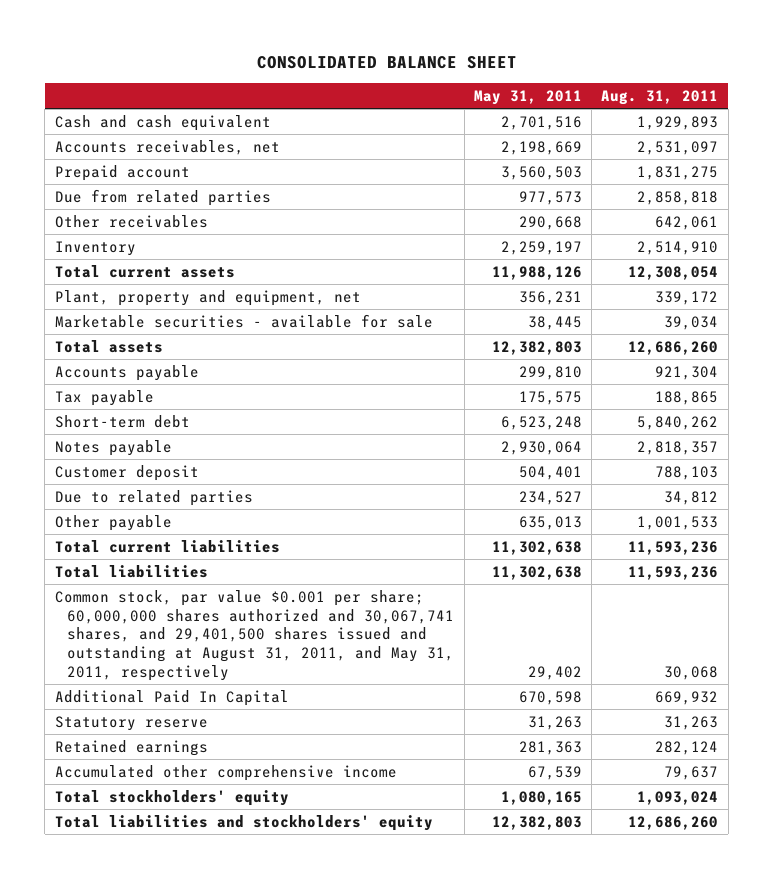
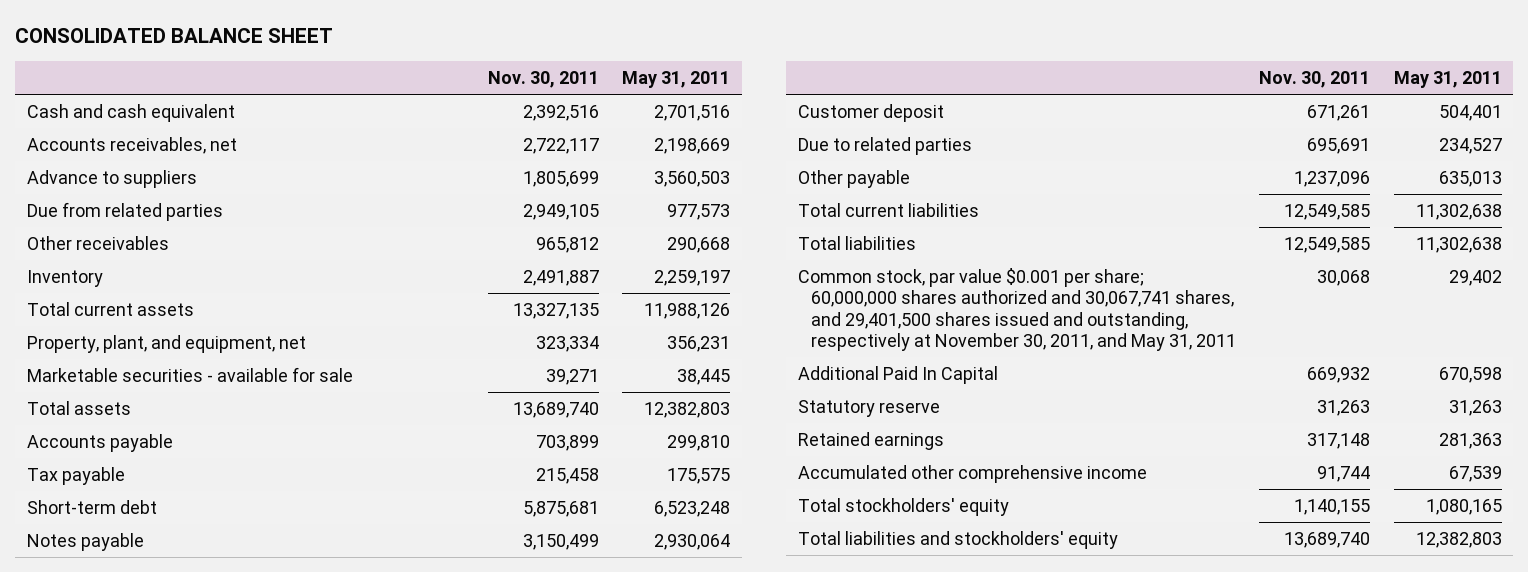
[601,89,719,105] Aug. 31, 2011 -> none
none -> [487,70,599,88] Nov. 30, 2011
[54,164,190,181] Prepaid account -> [26,170,197,189] Advance to suppliers
[54,289,361,306] Plant, property and equipment, net -> [26,335,306,354] Property, plant, and equipment, net
[54,589,455,681] Common stock, par value $0.001 per share; 60,000,000 shares authorized and 30,067,741 shares, and 29,401,500 shares issued and outstanding at August 31, 2011, and May 31, 2011, respectively -> [798,268,1236,351] Common stock, par value $0.001 per share; 60,000,000 shares authorized and 30,067,741 shares, and 29,401,500 shares issued and outstanding, respectively at November 30, 2011, and May 31, 2011

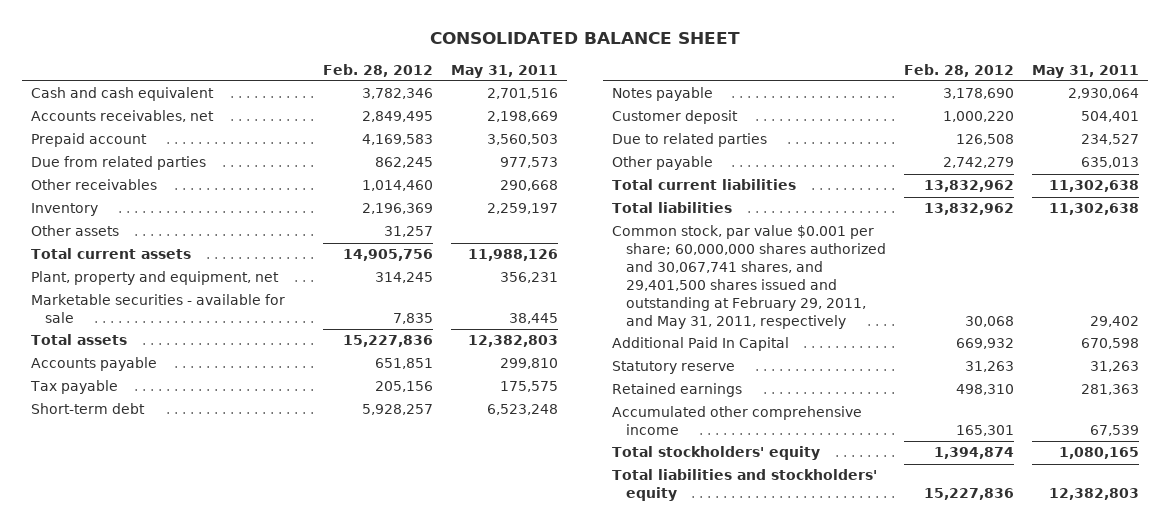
[487,70,599,88] Nov. 30, 2011 -> none
none -> [323,63,434,77] Feb. 28, 2012
[26,170,197,189] Advance to suppliers -> [31,133,148,148] Prepaid account
none -> [31,225,120,237] Other assets
[26,335,306,354] Property, plant, and equipment, net -> [31,271,280,286] Plant, property and equipment, net
[798,268,1236,351] Common stock, par value $0.001 per share; 60,000,000 shares authorized and 30,067,741 shares, and 29,401,500 shares issued and outstanding, respectively at November 30, 2011, and May 31, 2011 -> [612,225,886,329] Common stock, par value $0.001 per share; 60,000,000 shares authorized and 30,067,741 shares, and 29,401,500 shares issued and outstanding at February 29, 2011, and May 31, 2011, respectively

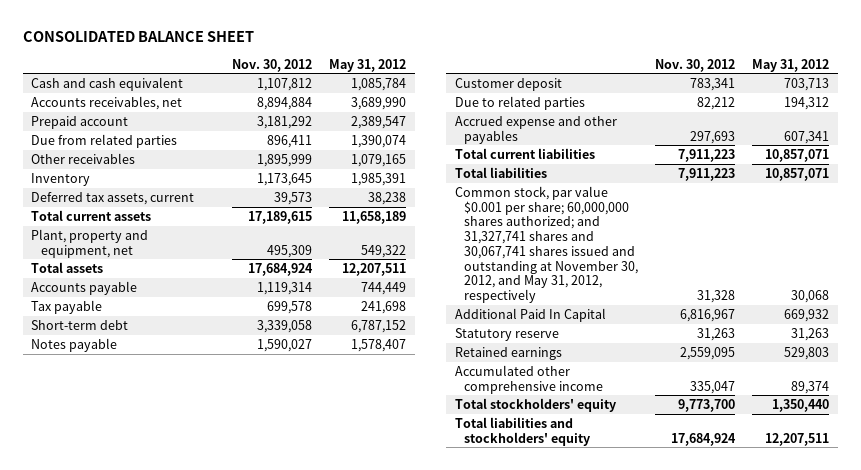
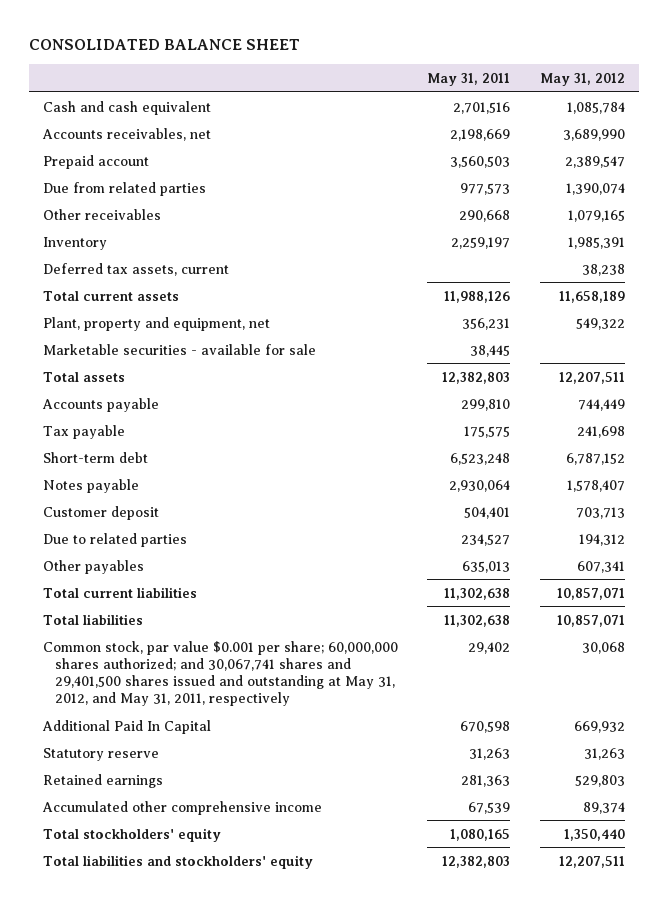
[231,58,312,72] Nov. 30, 2012 -> none
none -> [427,72,511,86] May 31, 2011
none -> [43,343,317,355] Marketable securities - available for sale
[454,115,617,144] Accrued expense and other payables -> [43,559,145,574] Other payables
[454,185,638,304] Common stock, par value $0.001 per share; 60,000,000 shares authorized; and 31,327,741 shares and 30,067,741 shares issued and outstanding at November 30, 2012, and May 31, 2012, respectively -> [43,640,399,706] Common stock, par value $0.001 per share; 60,000,000 shares authorized; and 30,067,741 shares and 29,401,500 shares issued and outstanding at May 31, 2012, and May 31, 2011, respectively

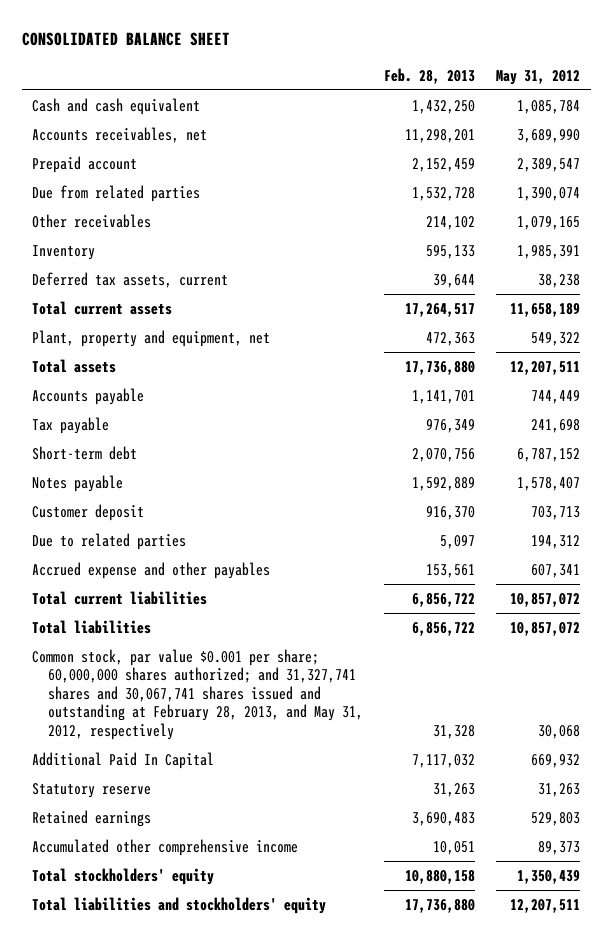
[427,72,511,86] May 31, 2011 -> none
none -> [384,67,476,84] Feb. 28, 2013
[43,343,317,355] Marketable securities - available for sale -> none
[43,559,145,574] Other payables -> [32,561,271,579] Accrued expense and other payables
[556,587,625,600] 10,857,071 -> [510,592,581,607] 10,857,072
[556,614,625,627] 10,857,071 -> [510,621,581,636] 10,857,072
[43,640,399,706] Common stock, par value $0.001 per share; 60,000,000 shares authorized; and 30,067,741 shares and 29,401,500 shares issued and outstanding at May 31, 2012, and May 31, 2011, respectively -> [32,648,363,740] Common stock, par value $0.001 per share; 60,000,000 shares authorized; and 31,327,741 shares and 30,067,741 shares issued and outstanding at February 28, 2013, and May 31, 2012, respectively
[582,801,625,814] 89,374 -> [538,840,581,855] 89,373
[563,828,625,841] 1,350,440 -> [517,869,581,884] 1,350,439

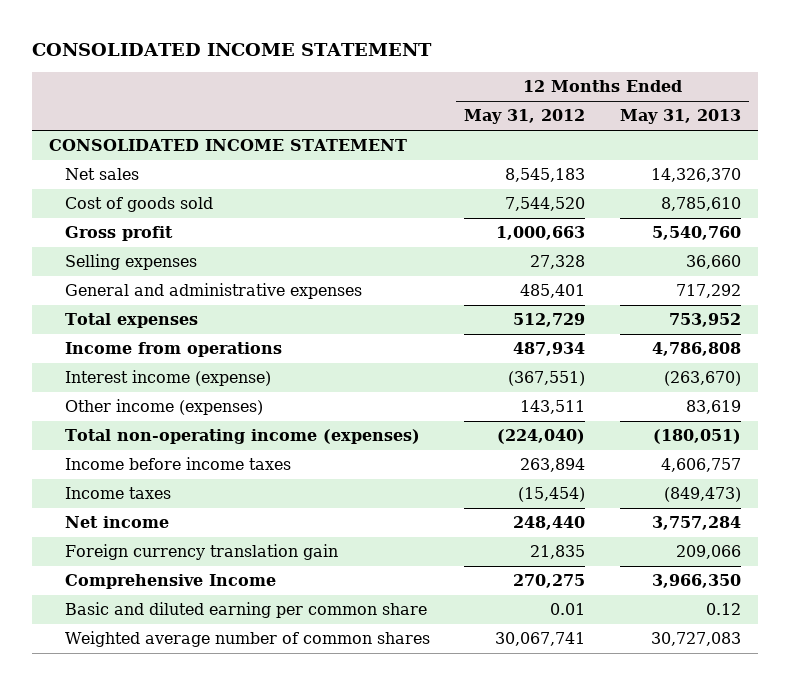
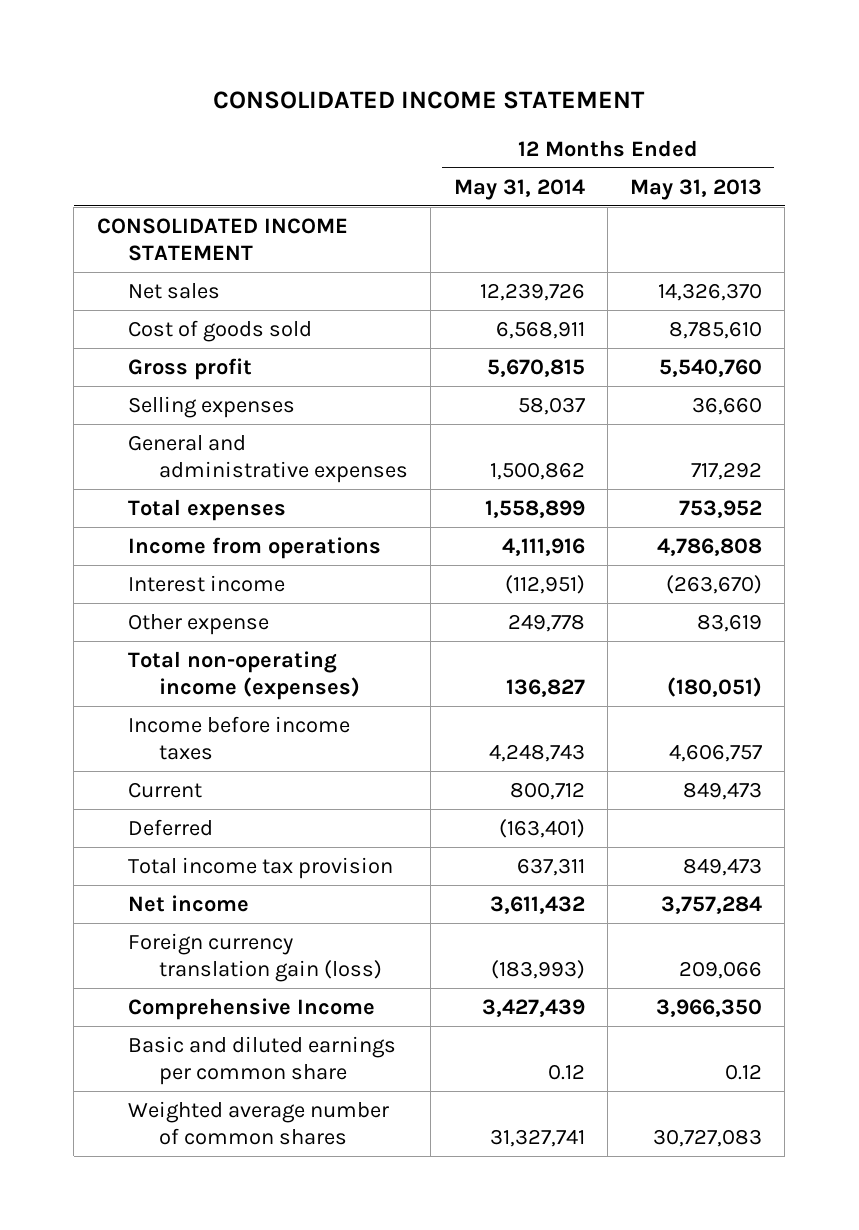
[464,109,586,125] May 31, 2012 -> none
none -> [453,178,585,200] May 31, 2014
[65,370,272,387] Interest income (expense) -> [127,574,285,592] Interest income
[65,399,264,416] Other income (expenses) -> [127,613,269,635] Other expense
none -> [127,781,202,798] Current
none -> [127,818,213,836] Deferred
[65,487,172,500] Income taxes -> [127,856,393,879] Total income tax provision
[663,487,741,503] (849,473) -> [683,857,763,876] 849,473
[65,544,339,561] Foreign currency translation gain -> [127,932,382,982] Foreign currency translation gain (loss)
[65,602,428,619] Basic and diluted earning per common share -> [127,1035,396,1085] Basic and diluted earnings per common share

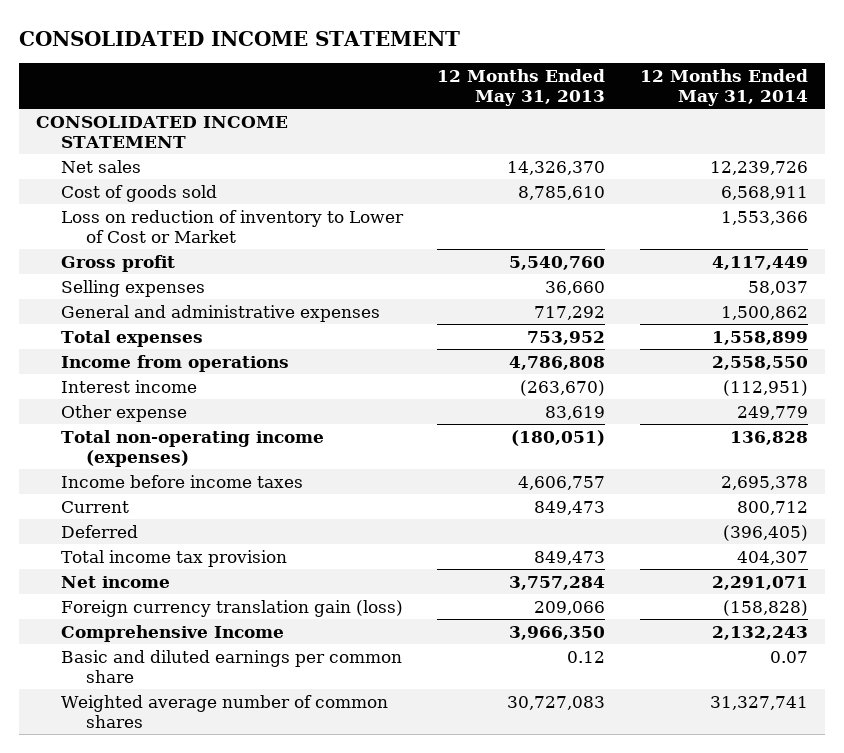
none -> [61,209,405,243] Loss on reduction of inventory to Lower of Cost or Market
[486,358,585,377] 5,670,815 -> [711,255,808,270] 4,117,449
[501,537,585,556] 4,111,916 -> [711,355,808,370] 2,558,550
[507,613,585,632] 249,778 -> [736,405,808,420] 249,779
[505,678,585,697] 136,827 -> [729,430,808,445] 136,828
[488,743,585,762] 4,248,743 -> [720,475,808,490] 2,695,378
[498,818,585,838] (163,401) -> [722,524,808,541] (396,405)
[516,857,585,876] 637,311 -> [736,550,808,565] 404,307
[489,895,585,914] 3,611,432 -> [711,575,808,590] 2,291,071
[490,959,585,979] (183,993) -> [722,599,808,616] (158,828)
[481,998,585,1017] 3,427,439 -> [711,625,808,640] 2,132,243
[547,1063,585,1080] 0.12 -> [769,650,808,663] 0.07

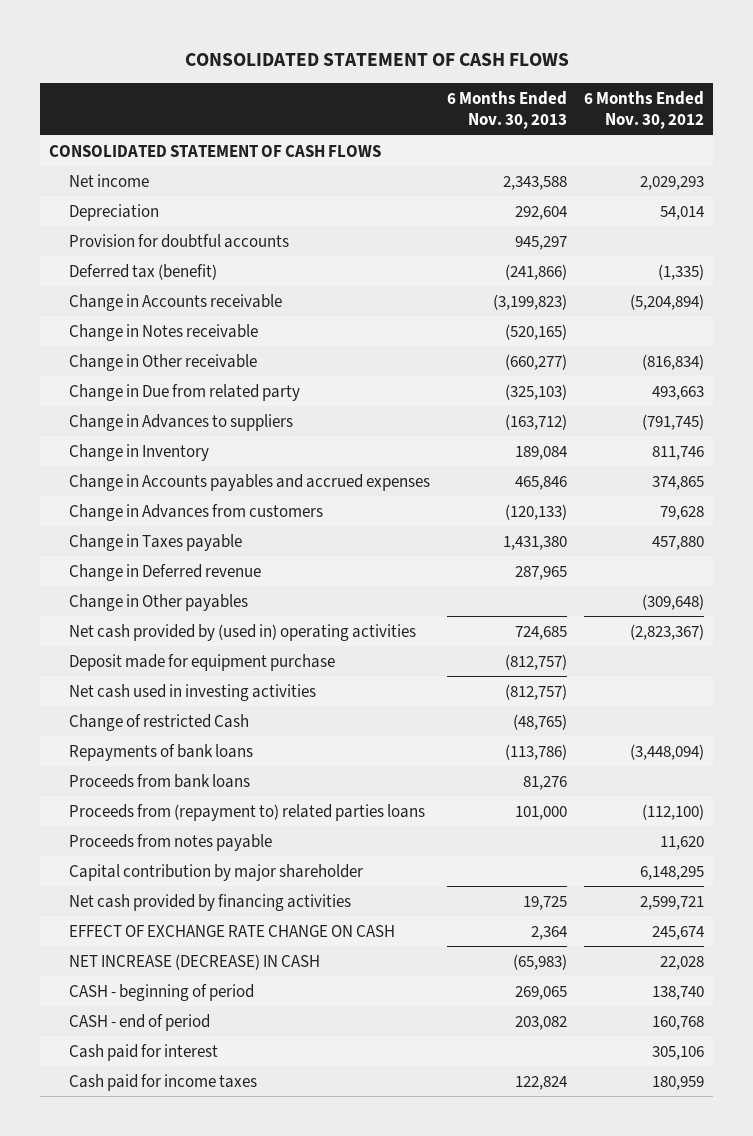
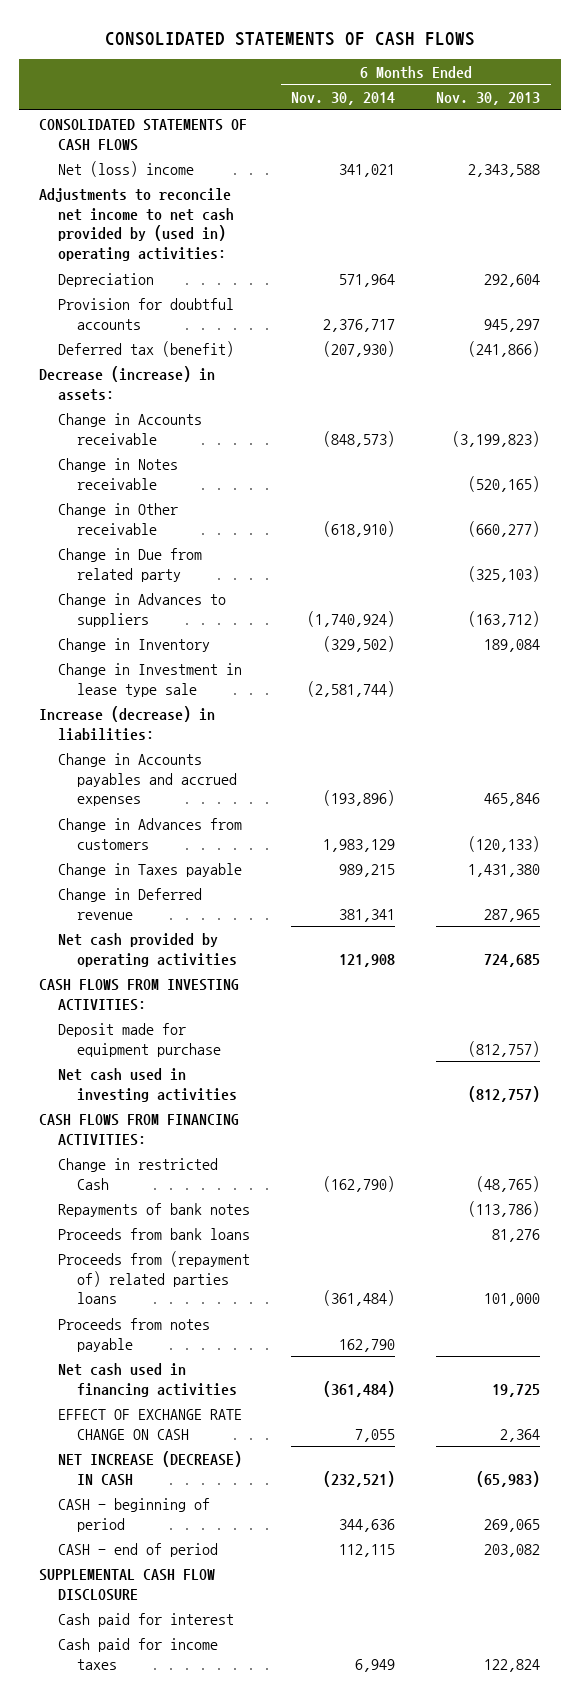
[184,53,569,67] CONSOLIDATED STATEMENT OF CASH FLOWS -> [104,31,475,46] CONSOLIDATED STATEMENTS OF CASH FLOWS
[584,91,705,130] 6 Months Ended Nov. 30, 2012 -> none
none -> [291,92,396,106] Nov. 30, 2014
[48,144,381,157] CONSOLIDATED STATEMENT OF CASH FLOWS -> [39,118,248,151] CONSOLIDATED STATEMENTS OF CASH FLOWS
[68,173,149,187] Net income -> [58,160,195,177] Net (loss) income
none -> [39,187,235,262] Adjustments to reconcile net income to net cash provided by (used in) operating activities:
none -> [39,365,216,401] Decrease (increase) in assets:
none -> [58,662,243,697] Change in Investment in lease type sale
none -> [39,705,216,741] Increase (decrease) in liabilities:
[68,593,248,611] Change in Other payables -> none
[68,623,416,641] Net cash provided by (used in) operating activities -> [58,932,238,967] Net cash provided by operating activities
none -> [39,978,240,1011] CASH FLOWS FROM INVESTING ACTIVITIES:
none -> [39,1113,240,1146] CASH FLOWS FROM FINANCING ACTIVITIES:
[68,713,249,731] Change of restricted Cash -> [58,1157,219,1190] Change in restricted Cash
[68,743,253,761] Repayments of bank loans -> [58,1202,251,1217] Repayments of bank notes
[68,803,425,821] Proceeds from (repayment to) related parties loans -> [58,1250,251,1305] Proceeds from (repayment of) related parties loans
[68,863,363,881] Capital contribution by major shareholder -> none
[68,893,351,911] Net cash provided by financing activities -> [58,1362,238,1397] Net cash used in financing activities
none -> [39,1568,216,1601] SUPPLEMENTAL CASH FLOW DISCLOSURE

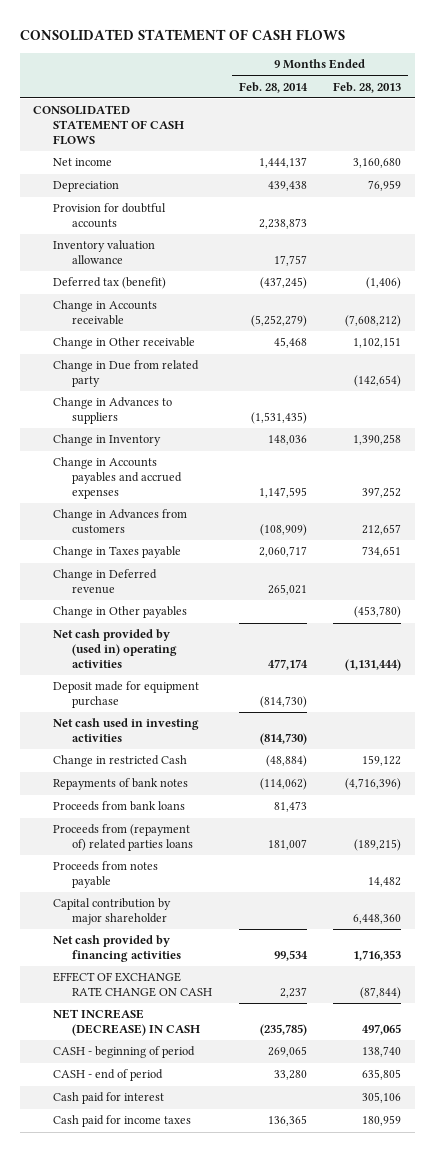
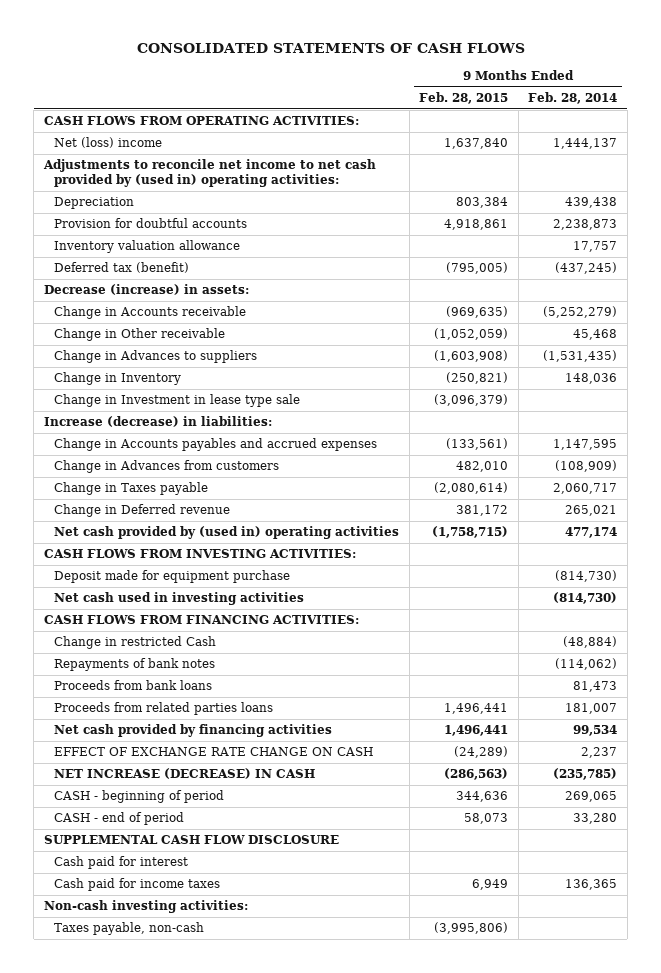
[20,28,346,41] CONSOLIDATED STATEMENT OF CASH FLOWS -> [136,42,525,53] CONSOLIDATED STATEMENTS OF CASH FLOWS
[333,81,402,93] Feb. 28, 2013 -> none
none -> [419,92,509,105] Feb. 28, 2015
[33,105,184,146] CONSOLIDATED STATEMENT OF CASH FLOWS -> none
none -> [43,116,359,126] CASH FLOWS FROM OPERATING ACTIVITIES:
[52,158,112,167] Net income -> [54,137,163,149] Net (loss) income
none -> [42,159,376,188] Adjustments to reconcile net income to net cash provided by (used in) operating activities:
none -> [43,284,249,296] Decrease (increase) in assets:
[52,360,199,388] Change in Due from related party -> none
none -> [54,394,301,408] Change in Investment in lease type sale
none -> [43,416,272,428] Increase (decrease) in liabilities:
[52,606,187,619] Change in Other payables -> none
none -> [43,549,356,559] CASH FLOWS FROM INVESTING ACTIVITIES:
none -> [43,615,359,625] CASH FLOWS FROM FINANCING ACTIVITIES:
[52,861,158,889] Proceeds from notes payable -> none
[52,898,171,926] Capital contribution by major shareholder -> none
[52,824,194,852] Proceeds from (repayment of) related parties loans -> [54,702,274,716] Proceeds from related parties loans
none -> [43,835,339,845] SUPPLEMENTAL CASH FLOW DISCLOSURE
none -> [43,900,248,914] Non-cash investing activities:
none -> [54,922,205,936] Taxes payable, non-cash

